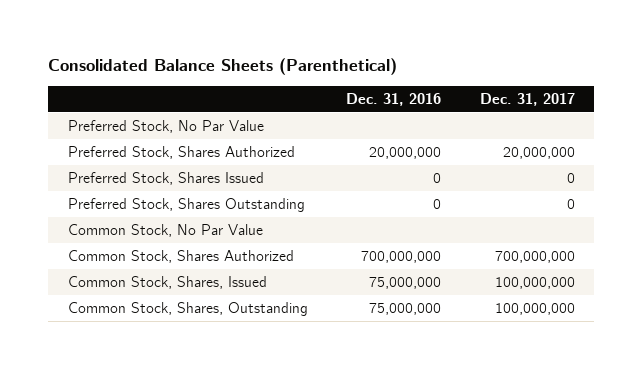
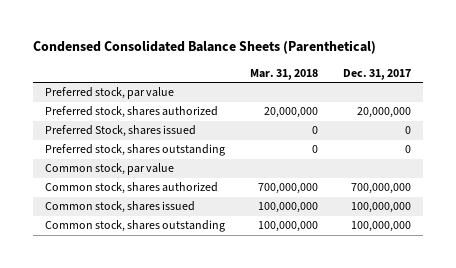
[48,58,398,76] Consolidated Balance Sheets (Parenthetical) -> [32,40,376,55] Condensed Consolidated Balance Sheets (Parenthetical)
[346,92,442,106] Dec. 31, 2016 -> none
none -> [249,68,318,80] Mar. 31, 2018
[67,120,264,134] Preferred Stock, No Par Value -> [44,87,174,100] Preferred stock, par value
[67,146,295,160] Preferred Stock, Shares Authorized -> [44,106,218,119] Preferred stock, shares authorized
[67,172,264,186] Preferred Stock, Shares Issued -> [44,125,196,138] Preferred Stock, shares issued
[67,198,305,213] Preferred Stock, Shares Outstanding -> [44,144,225,157] Preferred stock, shares outstanding
[67,224,263,238] Common Stock, No Par Value -> [44,163,174,176] Common stock, par value
[67,250,294,264] Common Stock, Shares Authorized -> [44,182,218,195] Common stock, shares authorized
[67,276,267,290] Common Stock, Shares, Issued -> [44,201,195,214] Common stock, shares issued
[67,302,308,317] Common Stock, Shares, Outstanding -> [44,220,225,233] Common stock, shares outstanding

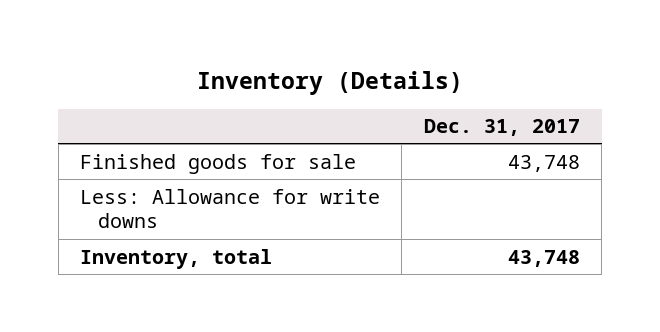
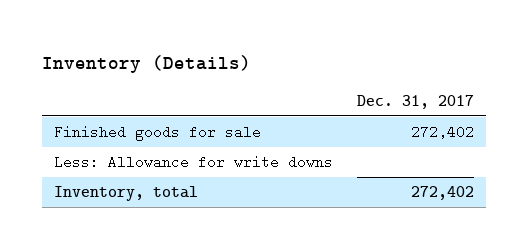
[507,154,580,172] 43,748 -> [411,125,475,140] 272,402
[507,249,580,267] 43,748 -> [411,186,475,201] 272,402

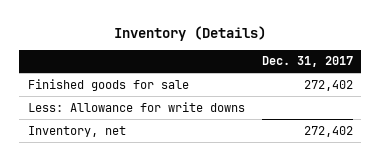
[54,186,199,202] Inventory, total -> [27,125,126,137] Inventory, net

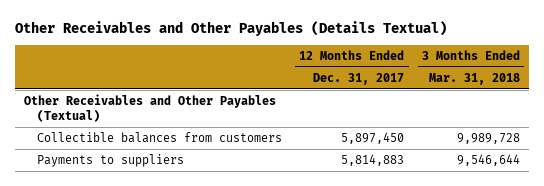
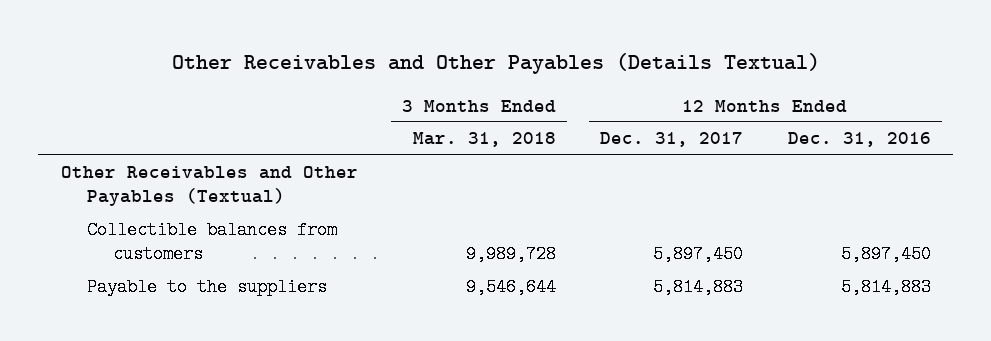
none -> [787,132,931,148] Dec. 31, 2016
[36,154,184,168] Payments to suppliers -> [86,278,327,297] Payable to the suppliers

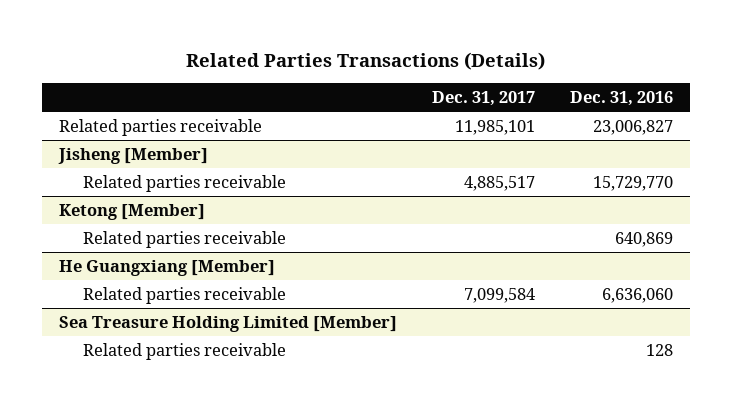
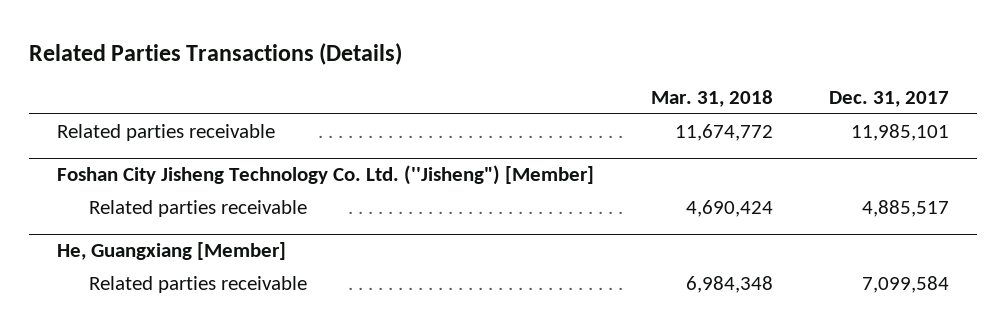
[569,91,673,107] Dec. 31, 2016 -> none
none -> [650,90,773,108] Mar. 31, 2018
[58,147,209,164] Jisheng [Member] -> [57,165,595,186] Foshan City Jisheng Technology Co. Ltd. (''Jisheng") [Member]
[59,203,206,220] Ketong [Member] -> none
[83,230,287,248] Related parties receivable -> none
[59,259,276,276] He Guangxiang [Member] -> [57,242,287,261] He, Guangxiang [Member]
[59,315,398,332] Sea Treasure Holding Limited [Member] -> none
[83,342,287,360] Related parties receivable -> none

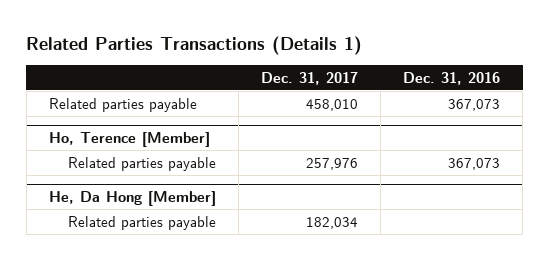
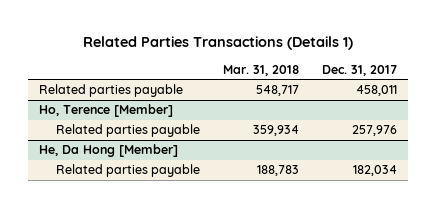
[403,71,501,85] Dec. 31, 2016 -> none
none -> [223,64,300,76] Mar. 31, 2018
[306,98,359,111] 458,010 -> [355,85,397,97] 458,011

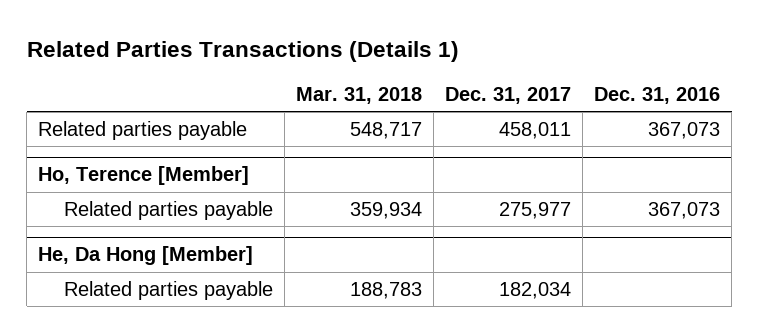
none -> [594,87,721,105] Dec. 31, 2016
[351,125,397,137] 257,976 -> [498,201,571,219] 275,977

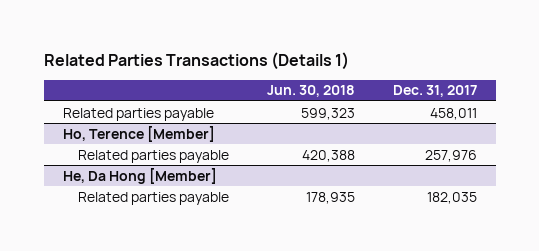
[295,87,422,105] Mar. 31, 2018 -> none
[594,87,721,105] Dec. 31, 2016 -> none
none -> [266,85,355,98] Jun. 30, 2018
[498,201,571,219] 275,977 -> [424,149,477,162] 257,976
[498,281,571,299] 182,034 -> [426,191,477,204] 182,035

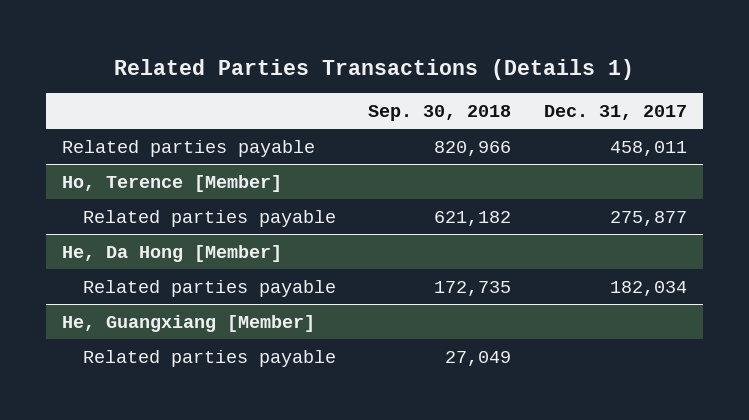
[266,85,355,98] Jun. 30, 2018 -> none
none -> [368,104,512,121] Sep. 30, 2018
[424,149,477,162] 257,976 -> [609,210,687,226] 275,877
[426,191,477,204] 182,035 -> [609,280,687,296] 182,034
none -> [62,314,316,332] He, Guangxiang [Member]
none -> [83,349,337,367] Related parties payable

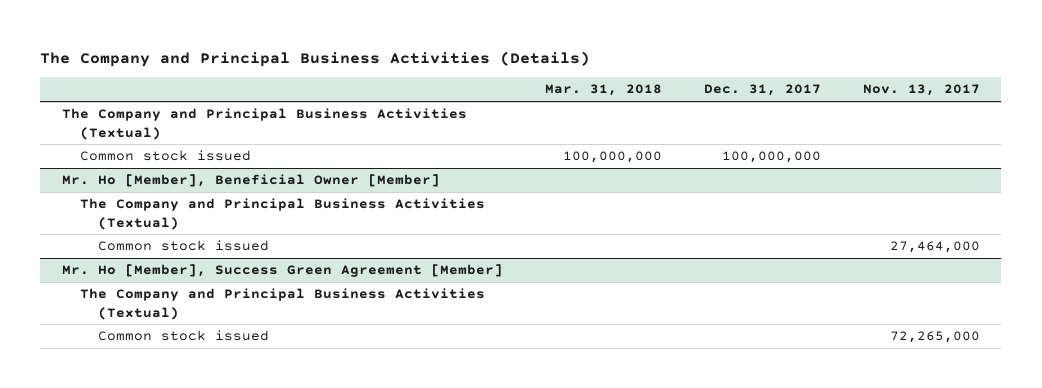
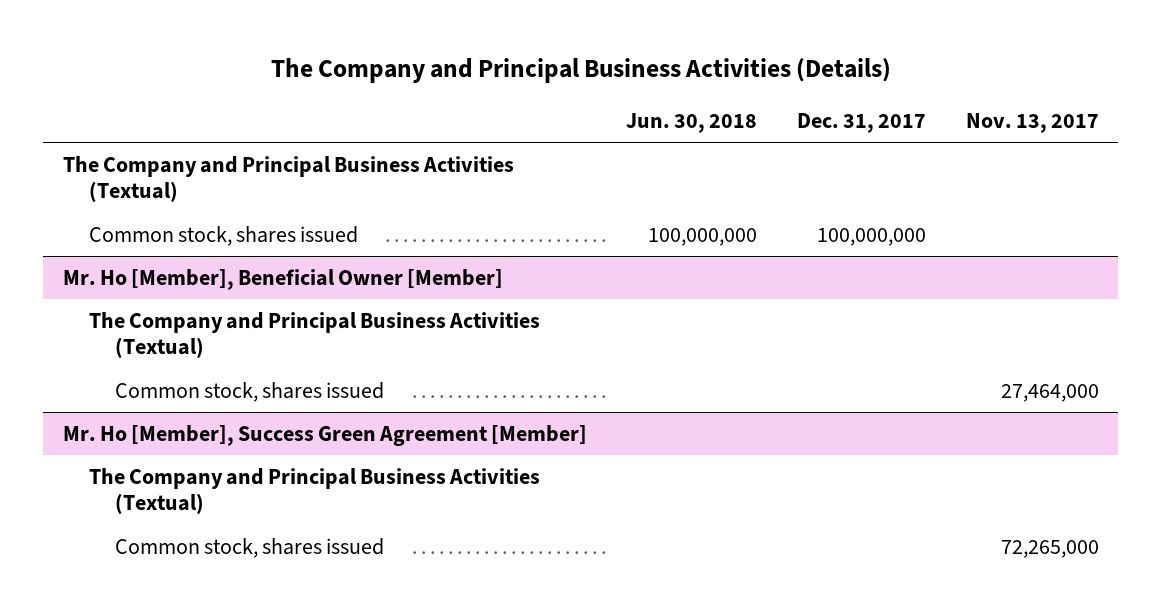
[544,84,662,97] Mar. 31, 2018 -> none
none -> [626,113,758,134] Jun. 30, 2018
[79,150,251,162] Common stock issued -> [88,225,358,246] Common stock, shares issued
[98,240,270,252] Common stock issued -> [115,381,385,402] Common stock, shares issued
[98,330,270,342] Common stock issued -> [115,537,385,558] Common stock, shares issued

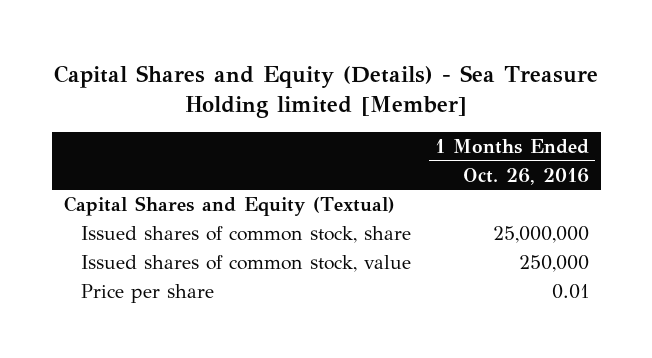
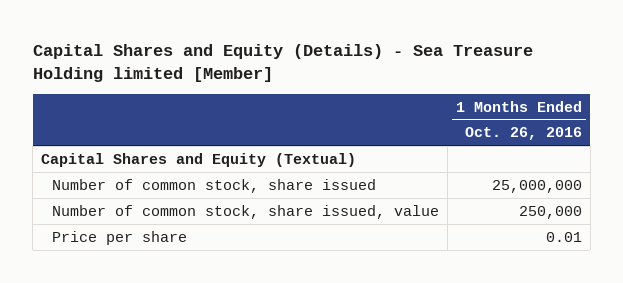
[80,226,411,244] Issued shares of common stock, share -> [52,178,377,193] Number of common stock, share issued
[80,255,411,273] Issued shares of common stock, value -> [52,204,440,219] Number of common stock, share issued, value

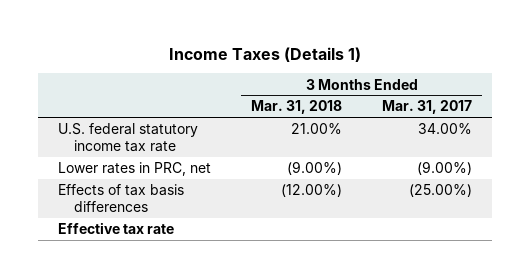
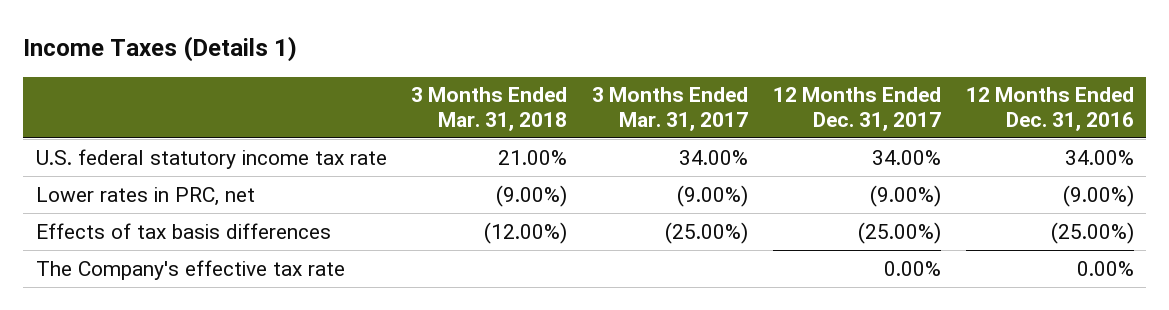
none -> [772,87,941,132] 12 Months Ended Dec. 31, 2017
none -> [965,87,1134,132] 12 Months Ended Dec. 31, 2016
[58,222,175,235] Effective tax rate -> [35,259,345,280] The Company's effective tax rate

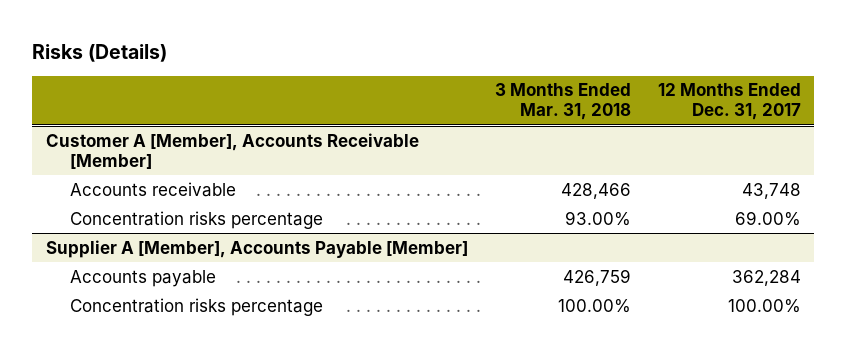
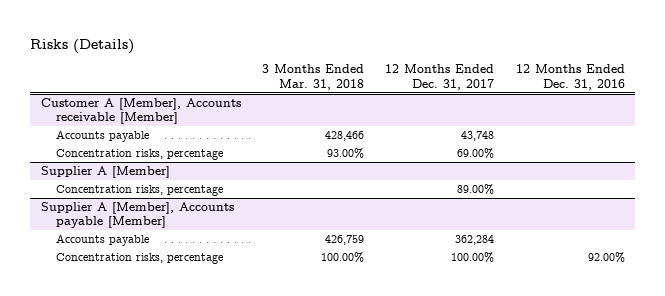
none -> [515,64,625,90] 12 Months Ended Dec. 31, 2016
[45,132,419,169] Customer A [Member], Accounts Receivable [Member] -> [40,98,241,125] Customer A [Member], Accounts receivable [Member]
[70,181,237,197] Accounts receivable -> [55,130,149,143] Accounts payable
[70,210,324,229] Concentration risks percentage -> [55,149,223,161] Concentration risks, percentage
none -> [40,166,170,179] Supplier A [Member]
none -> [55,185,223,197] Concentration risks, percentage
[45,239,468,258] Supplier A [Member], Accounts Payable [Member] -> [40,202,234,229] Supplier A [Member], Accounts payable [Member]
[70,297,324,316] Concentration risks percentage -> [55,253,223,265] Concentration risks, percentage

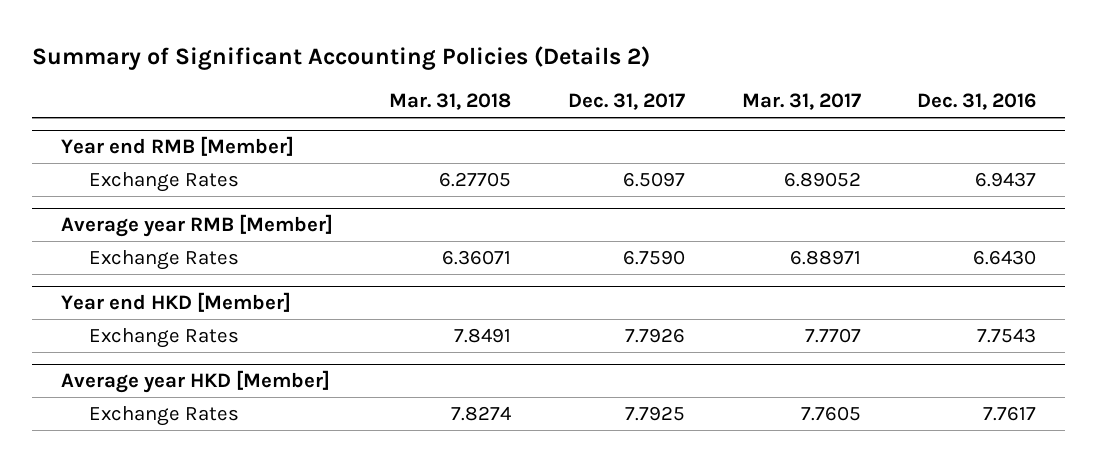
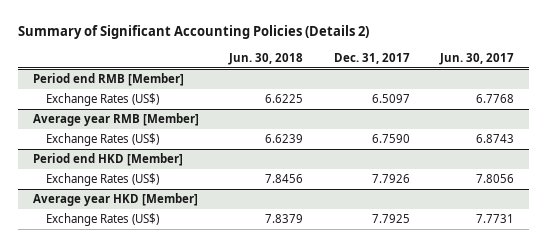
[389,93,512,111] Mar. 31, 2018 -> none
[741,93,861,111] Mar. 31, 2017 -> none
[917,93,1037,111] Dec. 31, 2016 -> none
none -> [228,52,304,65] Jun. 30, 2018
none -> [438,52,514,65] Jun. 30, 2017
[60,136,294,157] Year end RMB [Member] -> [33,73,185,87] Period end RMB [Member]
[89,171,240,192] Exchange Rates -> [46,93,160,107] Exchange Rates (US$)
[89,249,240,270] Exchange Rates -> [46,133,160,147] Exchange Rates (US$)
[60,292,291,313] Year end HKD [Member] -> [33,153,184,167] Period end HKD [Member]
[89,327,240,348] Exchange Rates -> [46,173,160,187] Exchange Rates (US$)
[89,405,240,426] Exchange Rates -> [46,213,160,227] Exchange Rates (US$)

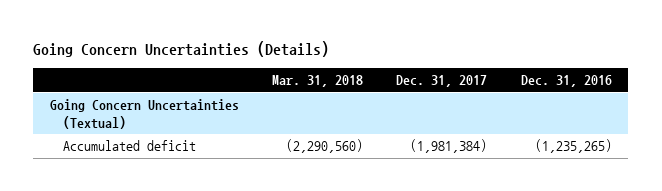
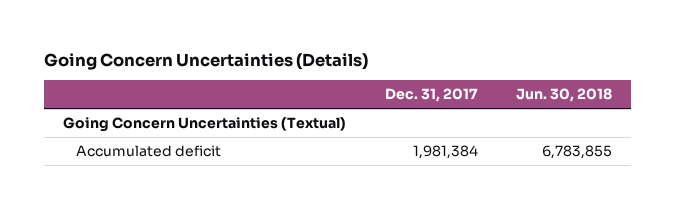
[272,74,364,87] Mar. 31, 2018 -> none
[520,74,612,87] Dec. 31, 2016 -> none
none -> [515,88,612,103] Jun. 30, 2018
[410,139,488,154] (1,981,384) -> [412,145,478,160] 1,981,384

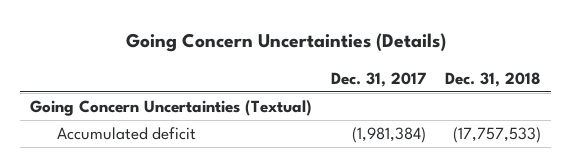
[515,88,612,103] Jun. 30, 2018 -> none
none -> [445,71,542,87] Dec. 31, 2018
[412,145,478,160] 1,981,384 -> [352,127,427,144] (1,981,384)

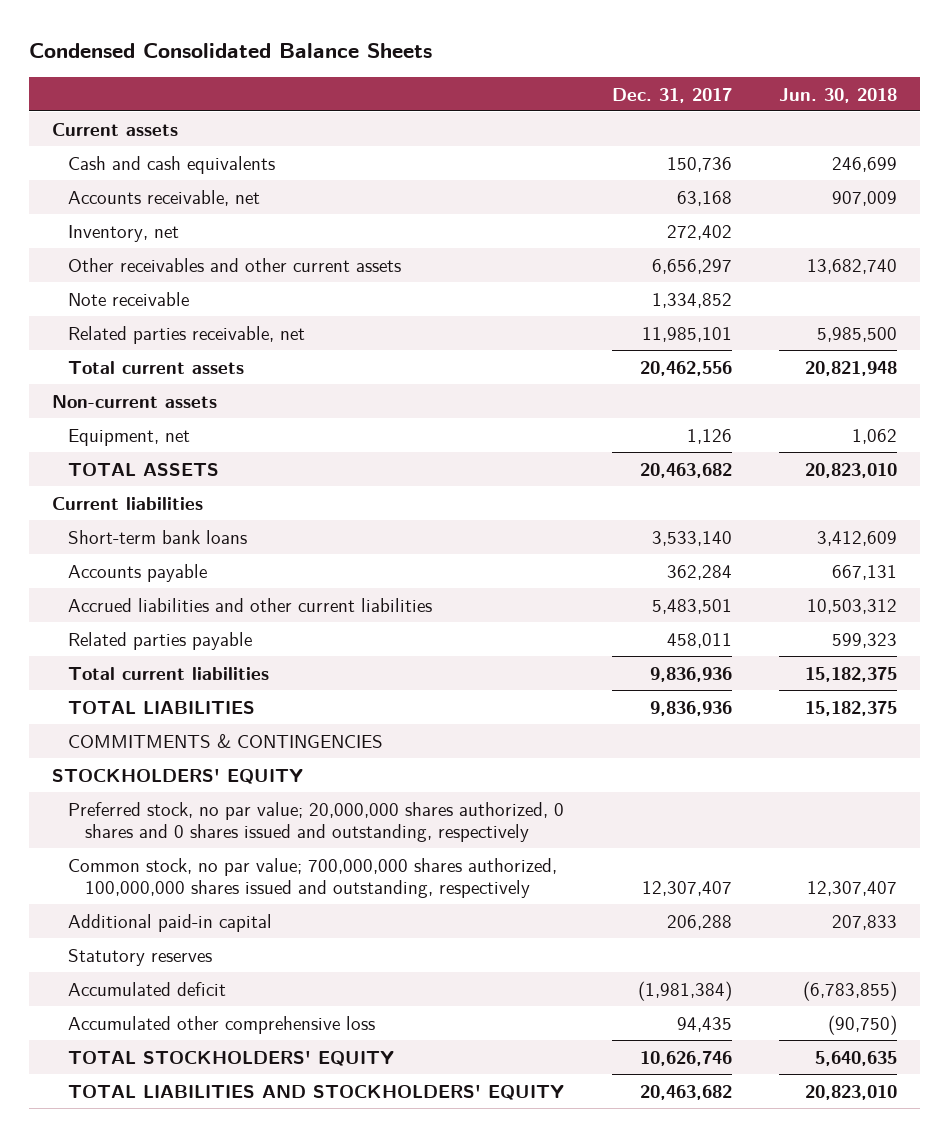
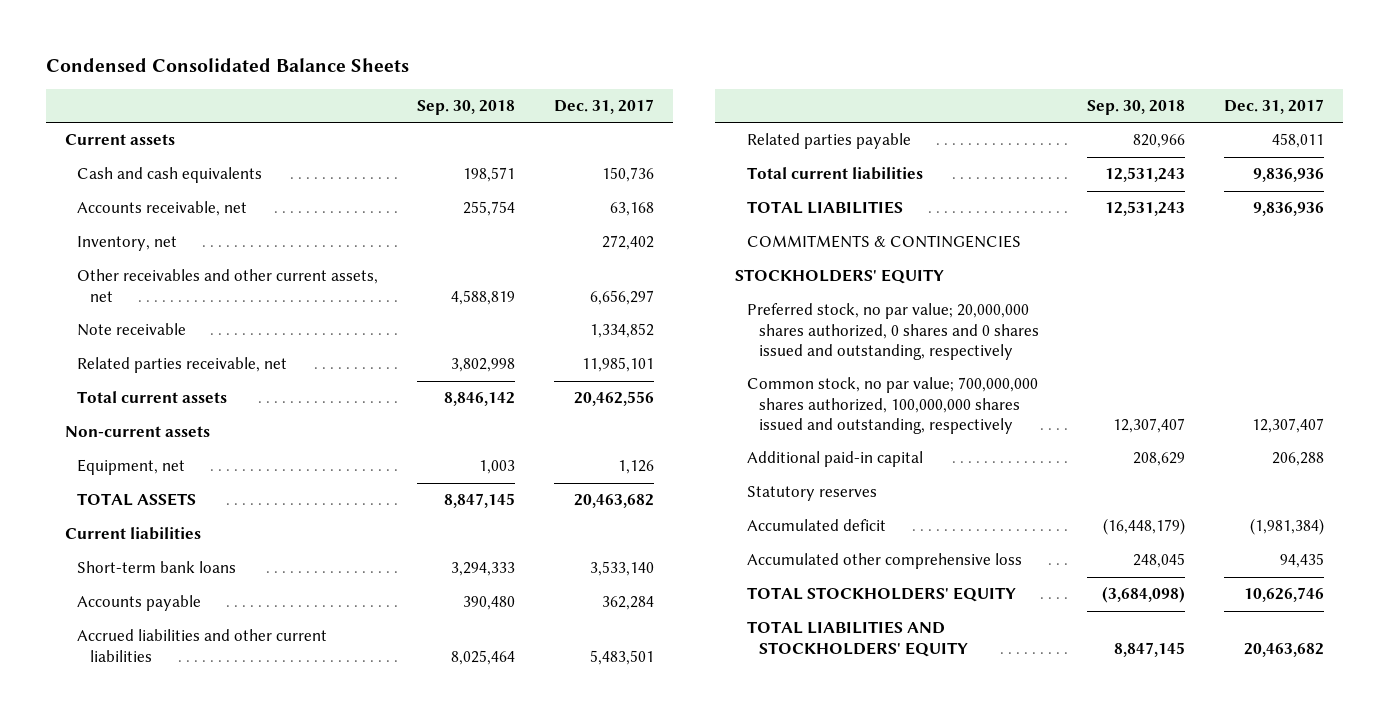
[778,87,897,103] Jun. 30, 2018 -> none
none -> [417,100,516,116] Sep. 30, 2018
[68,257,402,272] Other receivables and other current assets -> [77,269,379,302] Other receivables and other current assets, net

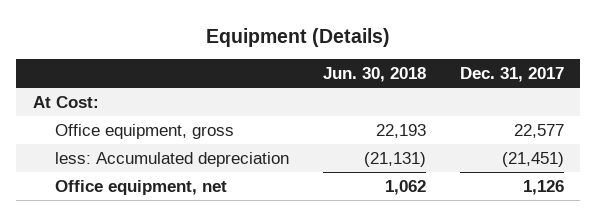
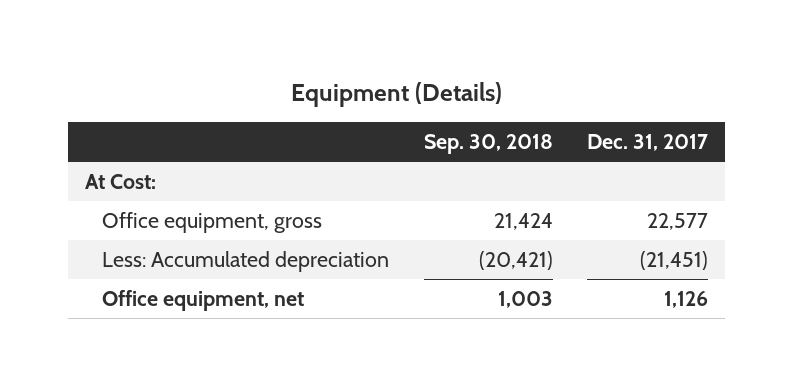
[322,67,426,83] Jun. 30, 2018 -> none
none -> [423,134,553,155] Sep. 30, 2018
[55,151,290,167] less: Accumulated depreciation -> [102,251,390,273] Less: Accumulated depreciation

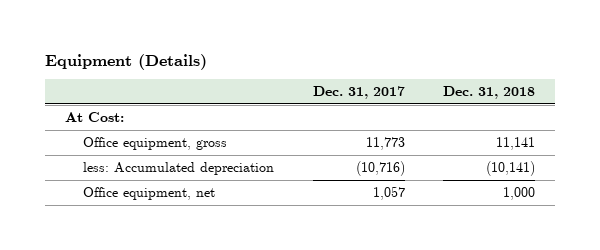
[423,134,553,155] Sep. 30, 2018 -> none
none -> [443,86,536,100] Dec. 31, 2018
[646,213,708,231] 22,577 -> [365,136,405,150] 11,773
[102,251,390,273] Less: Accumulated depreciation -> [83,161,275,175] less: Accumulated depreciation
[639,251,708,271] (21,451) -> [355,160,405,176] (10,716)
[663,291,708,309] 1,126 -> [372,185,405,200] 1,057

